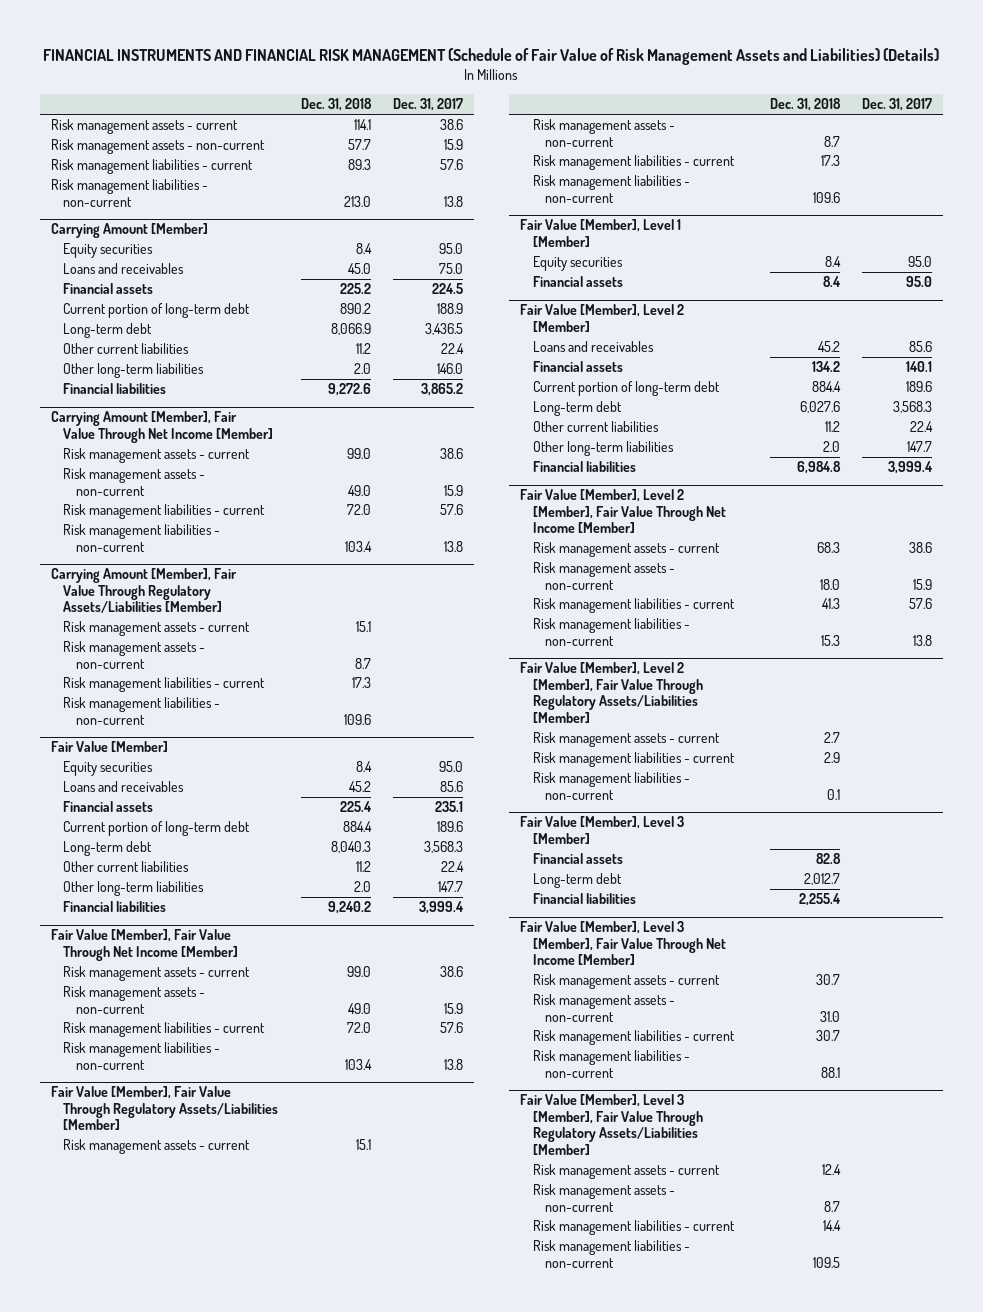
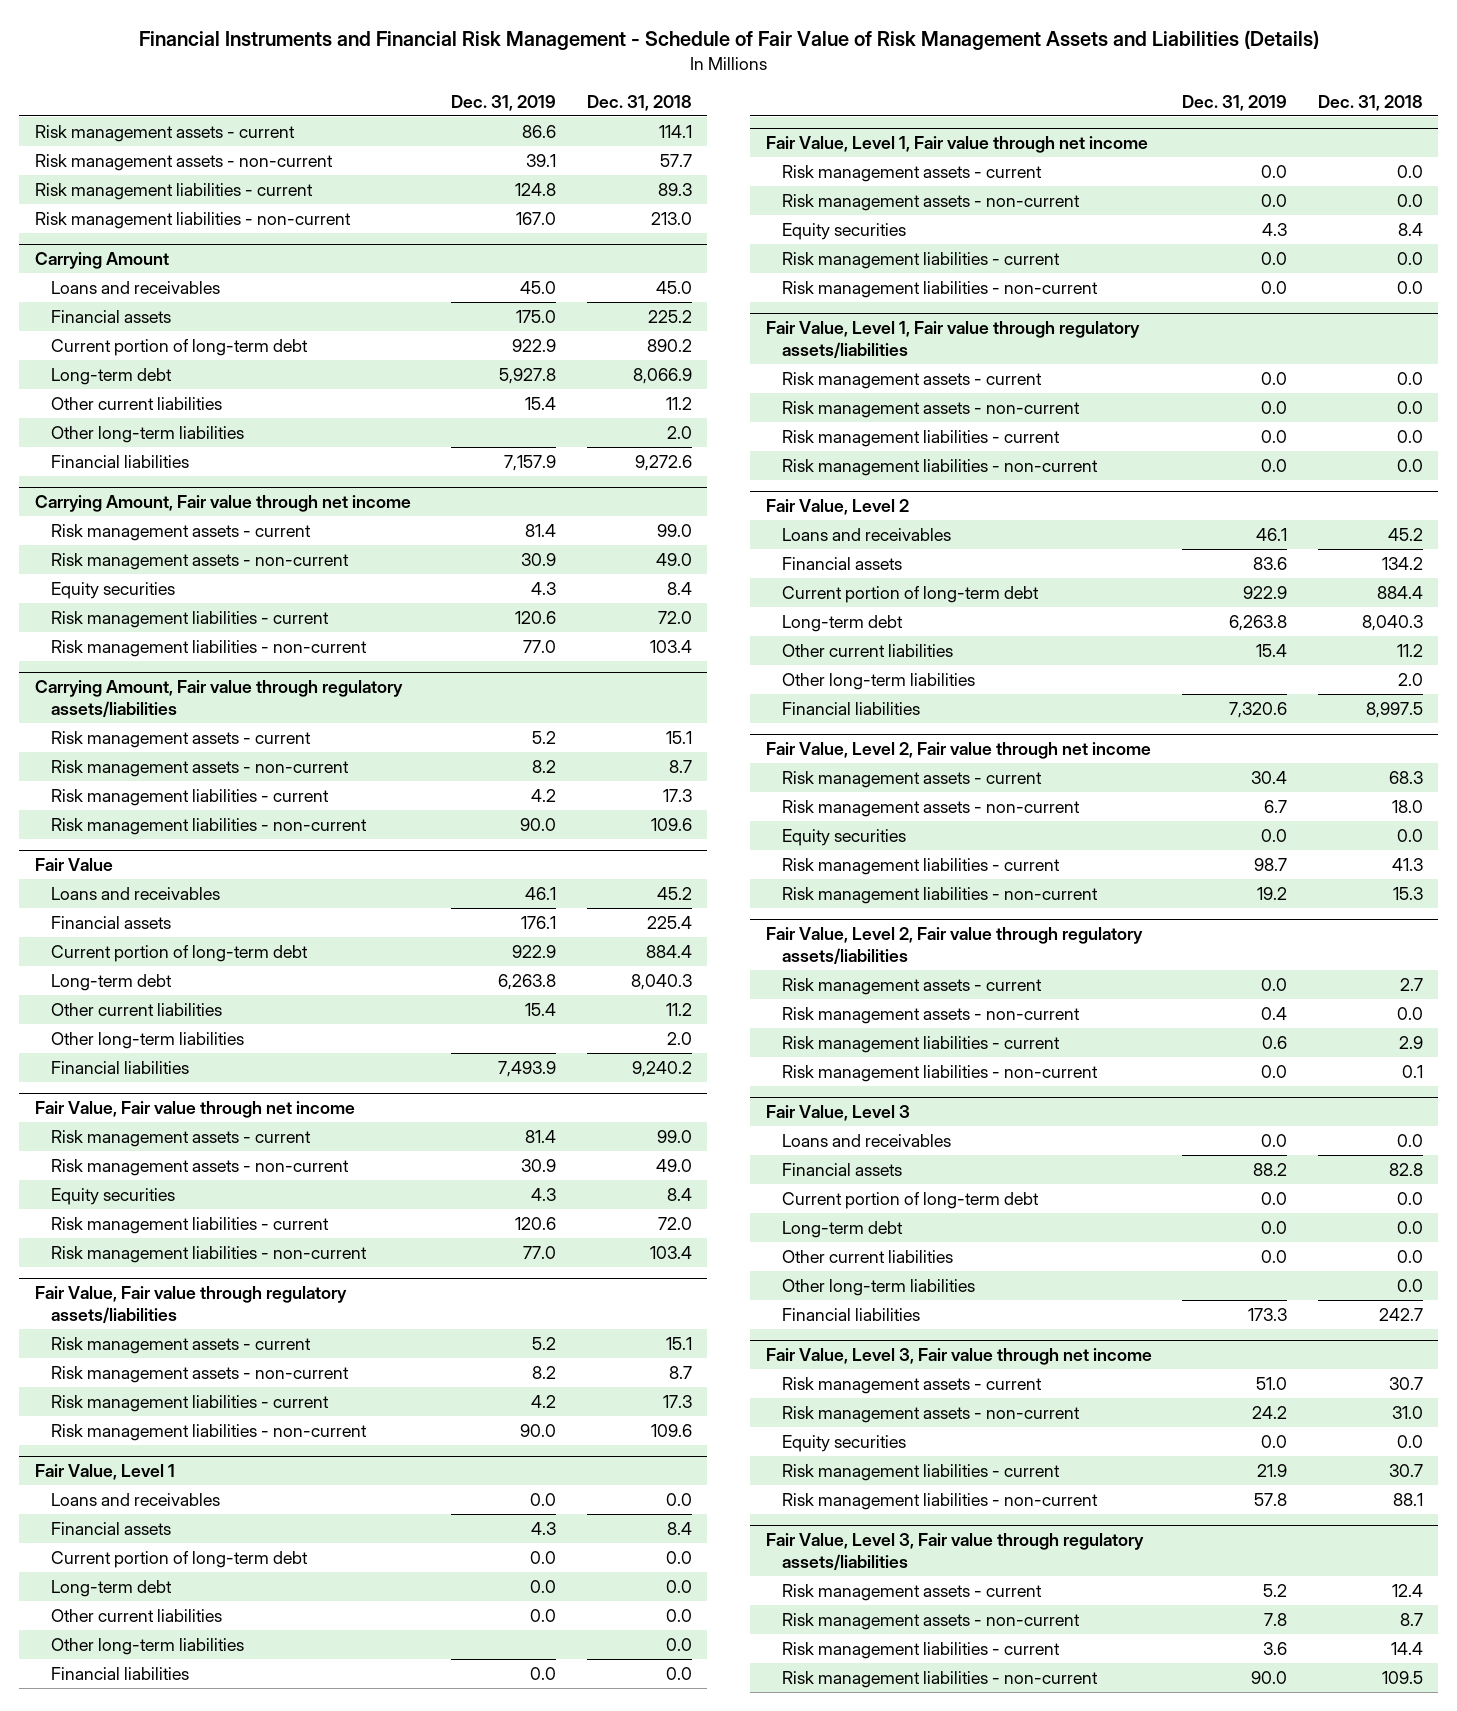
[43,48,940,66] FINANCIAL INSTRUMENTS AND FINANCIAL RISK MANAGEMENT (Schedule of Fair Value of Risk Management Assets and Liabilities) (Details) -> [138,30,1319,51] Financial Instruments and Financial Risk Management - Schedule of Fair Value of Risk Management Assets and Liabilities (Details)
[392,98,463,112] Dec. 31, 2017 -> none
none -> [451,94,557,111] Dec. 31, 2019
[63,243,154,259] Equity securities -> none
[50,223,208,239] Carrying Amount [Member] -> [34,251,169,269] Carrying Amount
[50,411,274,443] Carrying Amount [Member], Fair Value Through Net Income [Member] -> [34,494,411,512] Carrying Amount, Fair value through net income
none -> [51,581,176,599] Equity securities
[50,568,237,614] Carrying Amount [Member], Fair Value Through Regulatory Assets/Liabilities [Member] -> [34,679,403,717] Carrying Amount, Fair value through regulatory assets/liabilities
[63,761,154,777] Equity securities -> none
[50,741,168,753] Fair Value [Member] -> [34,857,113,871] Fair Value
[50,929,239,961] Fair Value [Member], Fair Value Through Net Income [Member] -> [34,1100,355,1118] Fair Value, Fair value through net income
none -> [51,1187,176,1205] Equity securities
[50,1086,279,1131] Fair Value [Member], Fair Value Through Regulatory Assets/Liabilities [Member] -> [34,1285,347,1323] Fair Value, Fair value through regulatory assets/liabilities
[532,256,623,272] Equity securities -> none
[519,219,681,247] Fair Value [Member], Level 1 [Member] -> [34,1463,175,1480] Fair Value, Level 1
none -> [51,1492,221,1506] Loans and receivables
none -> [51,1550,309,1568] Current portion of long-term debt
none -> [51,1579,173,1597] Long-term debt
none -> [51,1608,223,1622] Other current liabilities
none -> [51,1637,245,1655] Other long-term liabilities
none -> [51,1666,190,1680] Financial liabilities
none -> [765,135,1148,153] Fair Value, Level 1, Fair value through net income
none -> [782,164,1043,182] Risk management assets - current
none -> [782,193,1081,211] Risk management assets - non-current
none -> [782,222,907,240] Equity securities
none -> [782,251,1061,269] Risk management liabilities - current
none -> [782,280,1099,298] Risk management liabilities - non-current
none -> [765,320,1140,358] Fair Value, Level 1, Fair value through regulatory assets/liabilities
none -> [782,371,1043,389] Risk management assets - current
none -> [782,400,1081,418] Risk management assets - non-current
none -> [782,429,1061,447] Risk management liabilities - current
none -> [782,458,1099,476] Risk management liabilities - non-current
[519,304,684,332] Fair Value [Member], Level 2 [Member] -> [765,498,909,515] Fair Value, Level 2
[799,401,840,414] 6,027.6 -> [1361,614,1423,631] 8,040.3
[796,461,841,475] 6,984.8 -> [1365,701,1423,718] 8,997.5
[519,489,726,534] Fair Value [Member], Level 2 [Member], Fair Value Through Net Income [Member] -> [765,741,1151,759] Fair Value, Level 2, Fair value through net income
none -> [782,828,907,846] Equity securities
[519,662,703,723] Fair Value [Member], Level 2 [Member], Fair Value Through Regulatory Assets/Liabilities [Member] -> [765,926,1143,964] Fair Value, Level 2, Fair value through regulatory assets/liabilities
none -> [782,1006,1081,1024] Risk management assets - non-current
[519,816,684,844] Fair Value [Member], Level 3 [Member] -> [765,1104,910,1121] Fair Value, Level 3
none -> [782,1133,952,1147] Loans and receivables
none -> [782,1191,1040,1209] Current portion of long-term debt
[803,873,840,886] 2,012.7 -> [1396,1220,1423,1234] 0.0
none -> [782,1249,954,1263] Other current liabilities
none -> [782,1278,976,1296] Other long-term liabilities
[798,893,841,907] 2,255.4 -> [1378,1307,1423,1321] 242.7
[519,921,726,966] Fair Value [Member], Level 3 [Member], Fair Value Through Net Income [Member] -> [765,1347,1152,1365] Fair Value, Level 3, Fair value through net income
none -> [782,1434,907,1452] Equity securities
[519,1094,703,1155] Fair Value [Member], Level 3 [Member], Fair Value Through Regulatory Assets/Liabilities [Member] -> [765,1532,1144,1570] Fair Value, Level 3, Fair value through regulatory assets/liabilities

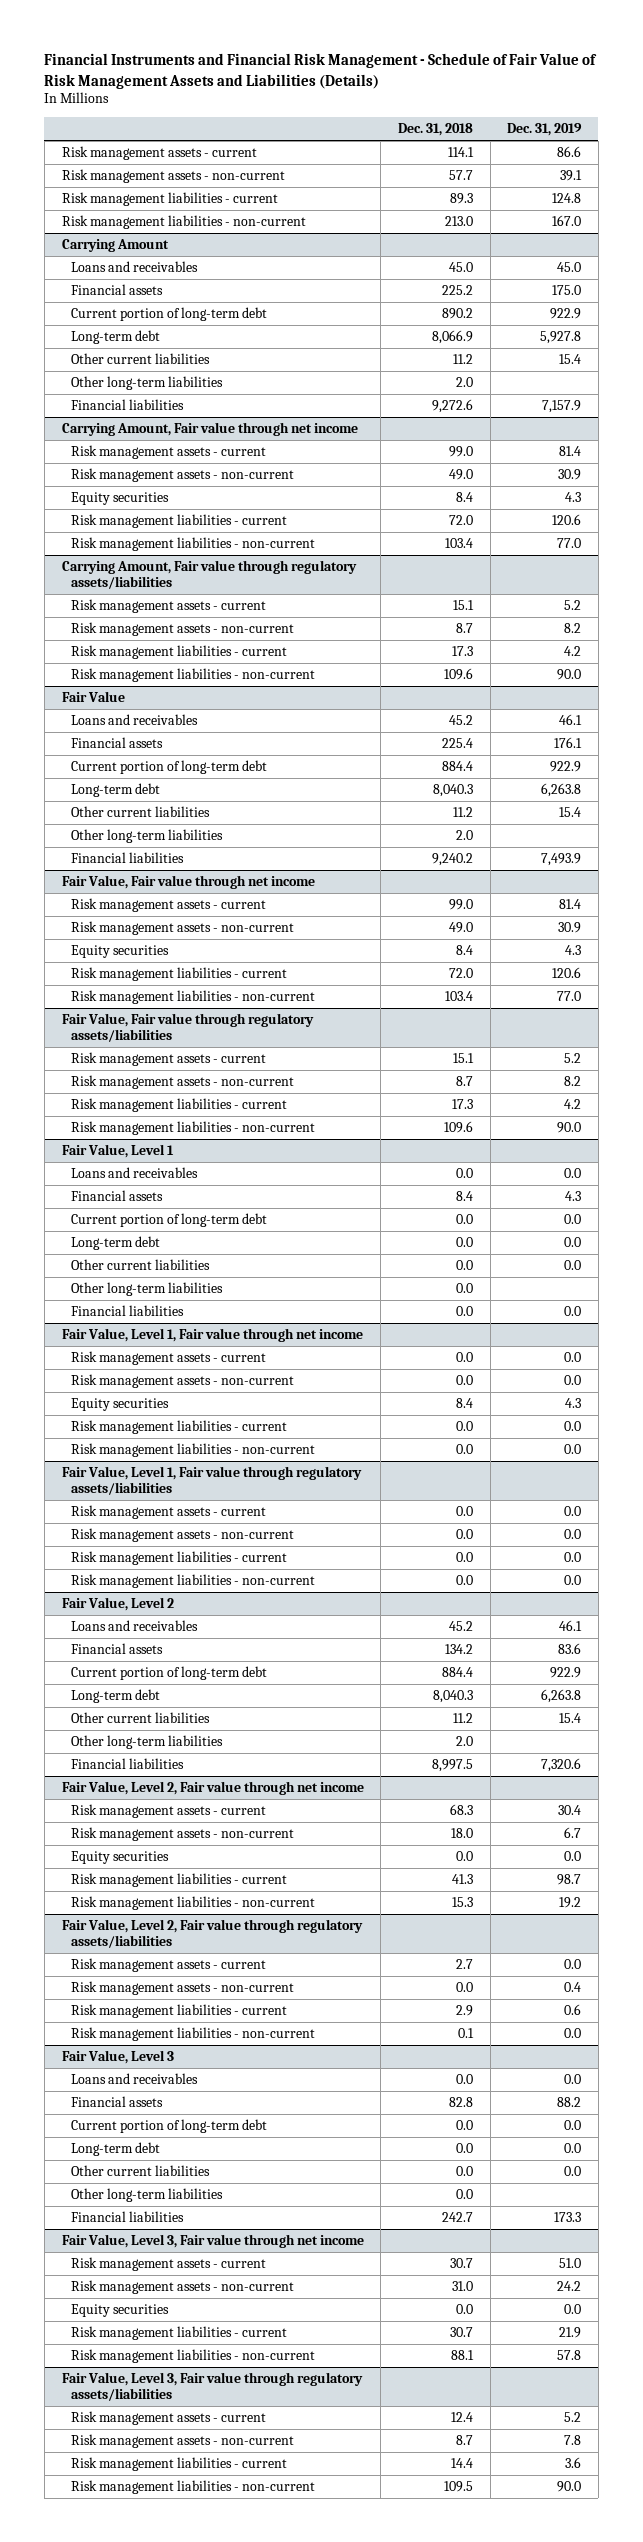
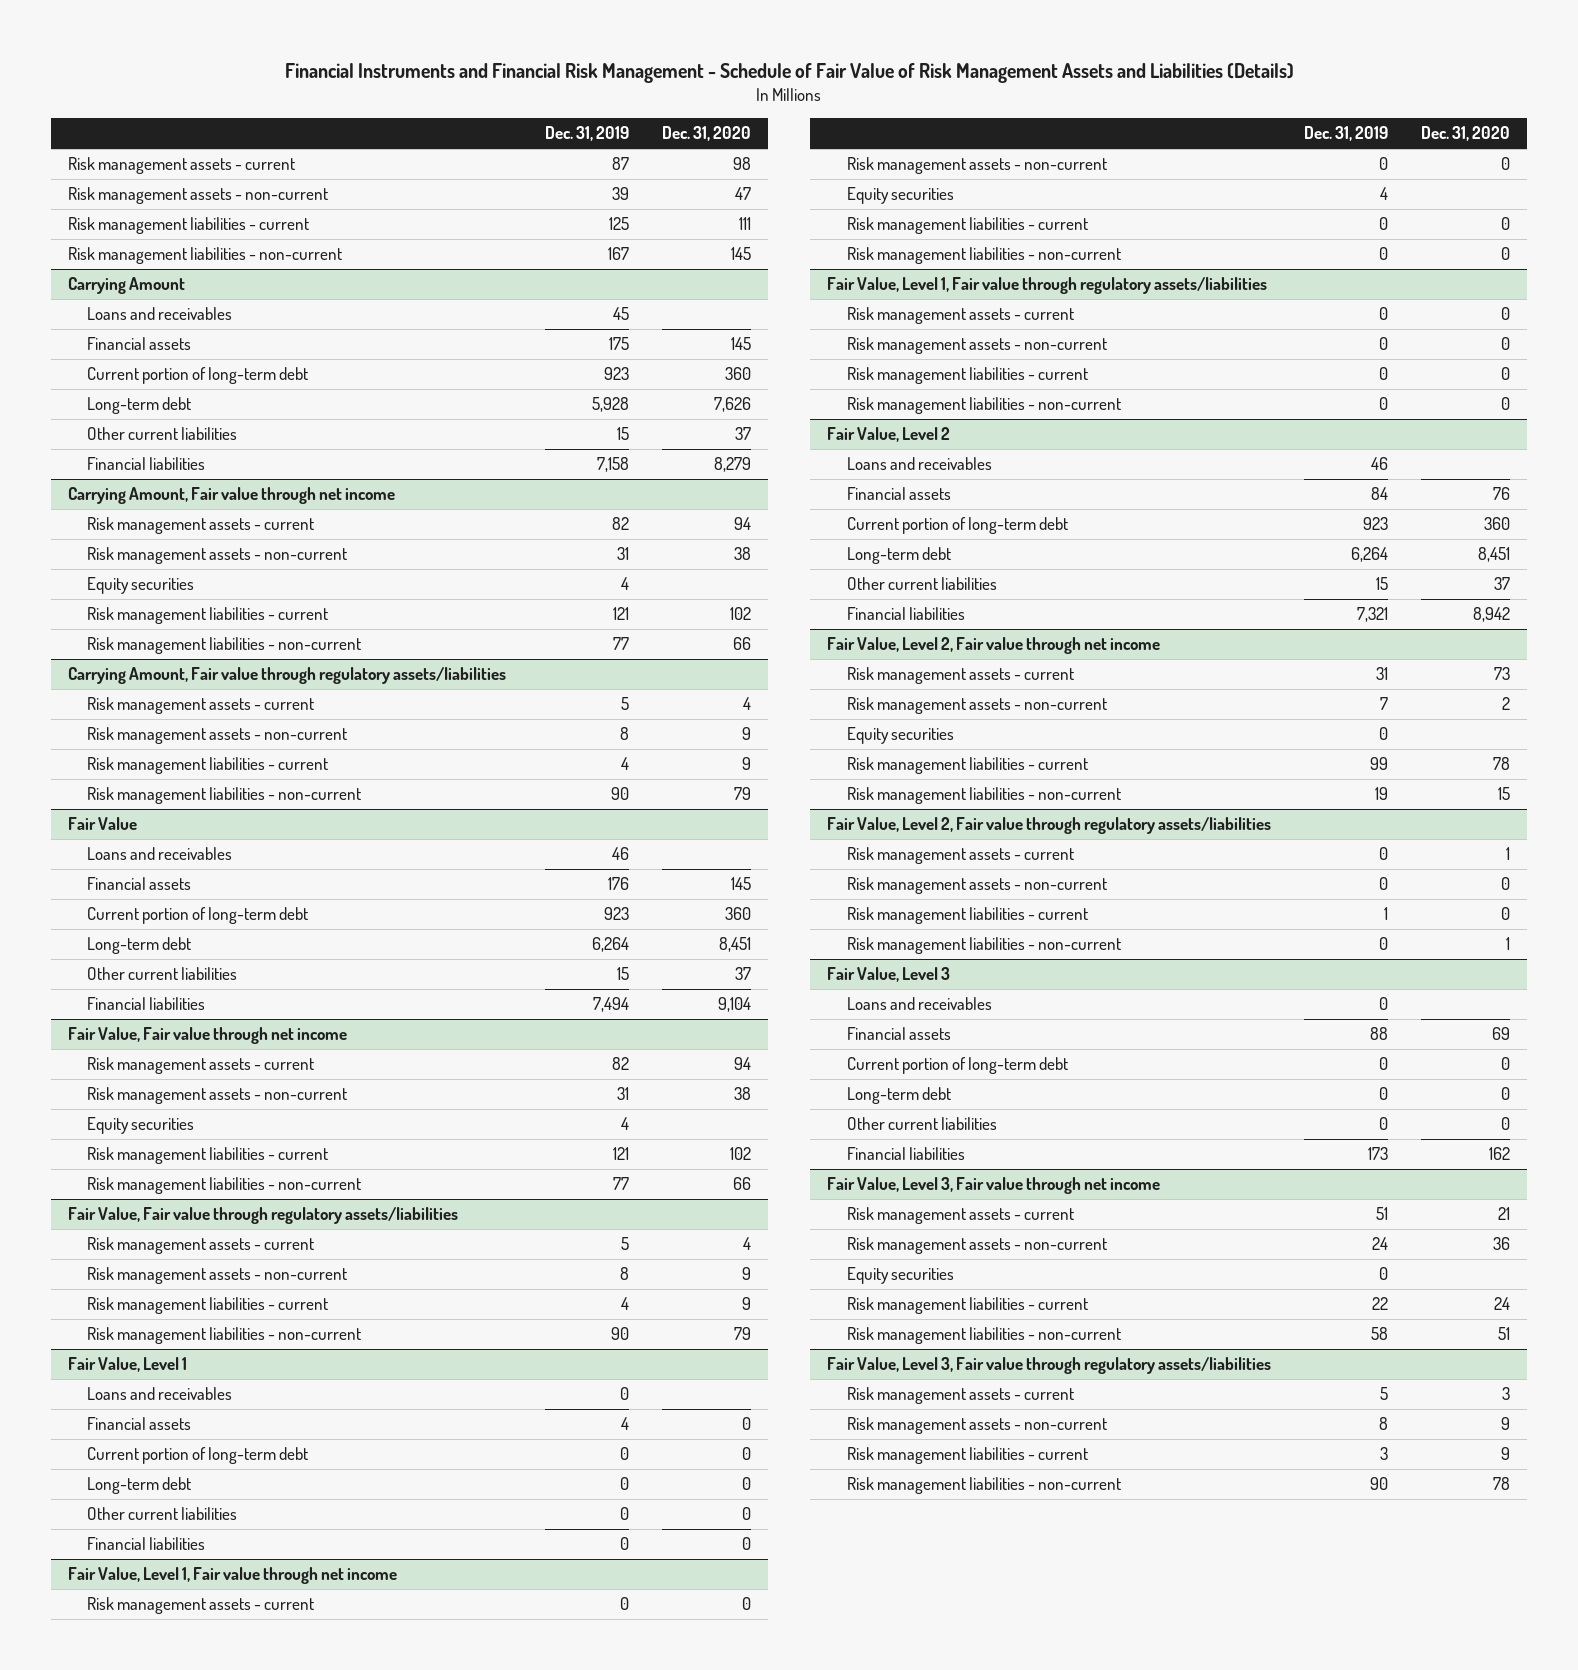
[397,122,473,136] Dec. 31, 2018 -> none
none -> [662,126,752,142] Dec. 31, 2020
[557,146,582,158] 86.6 -> [612,157,630,171] 87
[560,170,583,182] 39.1 -> [612,187,630,201] 39
[552,193,582,204] 124.8 -> [609,217,630,231] 125
[552,215,582,227] 167.0 -> [608,247,630,261] 167
[71,376,224,391] Other long-term liabilities -> none
[557,262,582,273] 45.0 -> [613,307,630,321] 45
[552,285,582,296] 175.0 -> [609,337,630,351] 175
[550,308,582,320] 922.9 -> [604,367,630,381] 923
[540,331,582,345] 5,927.8 -> [592,397,630,413] 5,928
[559,354,582,365] 15.4 -> [617,427,630,441] 15
[542,400,582,414] 7,157.9 -> [597,457,630,473] 7,158
[559,446,582,457] 81.4 -> [612,517,630,531] 82
[558,469,582,481] 30.9 -> [617,547,630,561] 31
[565,492,582,503] 4.3 -> [621,577,630,591] 4
[552,514,582,526] 120.6 -> [613,607,630,621] 121
[557,538,582,549] 77.0 -> [613,637,630,651] 77
[564,600,582,611] 5.2 -> [621,697,630,711] 5
[564,623,582,634] 8.2 -> [620,727,630,741] 8
[564,646,582,657] 4.2 -> [621,757,630,771] 4
[557,669,582,681] 90.0 -> [611,787,630,801] 90
[71,829,224,844] Other long-term liabilities -> none
[559,714,583,726] 46.1 -> [612,847,630,861] 46
[554,737,583,749] 176.1 -> [608,877,630,891] 176
[550,761,582,773] 922.9 -> [604,907,630,921] 923
[541,783,582,798] 6,263.8 -> [592,937,630,953] 6,264
[559,807,582,818] 15.4 -> [617,967,630,981] 15
[541,853,582,867] 7,493.9 -> [593,997,630,1013] 7,494
[559,899,582,910] 81.4 -> [612,1057,630,1071] 82
[558,922,582,934] 30.9 -> [617,1087,630,1101] 31
[565,945,582,956] 4.3 -> [621,1117,630,1131] 4
[552,967,582,979] 120.6 -> [613,1147,630,1161] 121
[557,991,582,1002] 77.0 -> [613,1177,630,1191] 77
[564,1053,582,1064] 5.2 -> [621,1237,630,1251] 5
[564,1076,582,1087] 8.2 -> [620,1267,630,1281] 8
[564,1099,582,1110] 4.2 -> [621,1297,630,1311] 4
[557,1122,582,1134] 90.0 -> [611,1327,630,1341] 90
[71,1282,224,1297] Other long-term liabilities -> none
[564,1168,582,1179] 0.0 -> [620,1387,630,1401] 0
[565,1191,582,1202] 4.3 -> [621,1417,630,1431] 4
[564,1214,582,1225] 0.0 -> [620,1447,630,1461] 0
[564,1237,582,1248] 0.0 -> [620,1477,630,1491] 0
[564,1260,582,1271] 0.0 -> [620,1507,630,1521] 0
[564,1306,582,1317] 0.0 -> [620,1537,630,1551] 0
[564,1352,582,1363] 0.0 -> [620,1597,630,1611] 0
[564,1375,582,1386] 0.0 -> [1379,157,1389,171] 0
[565,1398,582,1409] 4.3 -> [1380,187,1389,201] 4
[564,1421,582,1432] 0.0 -> [1379,217,1389,231] 0
[564,1444,582,1455] 0.0 -> [1379,247,1389,261] 0
[564,1506,582,1517] 0.0 -> [1379,307,1389,321] 0
[564,1529,582,1540] 0.0 -> [1379,337,1389,351] 0
[564,1552,582,1563] 0.0 -> [1379,367,1389,381] 0
[564,1575,582,1586] 0.0 -> [1379,397,1389,411] 0
[71,1735,224,1750] Other long-term liabilities -> none
[559,1620,583,1632] 46.1 -> [1371,457,1389,471] 46
[558,1643,582,1655] 83.6 -> [1371,487,1389,501] 84
[550,1667,582,1679] 922.9 -> [1363,517,1389,531] 923
[541,1689,582,1704] 6,263.8 -> [1351,547,1389,563] 6,264
[559,1713,582,1724] 15.4 -> [1376,577,1389,591] 15
[541,1758,582,1773] 7,320.6 -> [1357,607,1389,623] 7,321
[558,1805,582,1816] 30.4 -> [1376,667,1389,681] 31
[564,1827,582,1839] 6.7 -> [1380,697,1389,711] 7
[564,1851,582,1862] 0.0 -> [1379,727,1389,741] 0
[557,1874,582,1886] 98.7 -> [1370,757,1389,771] 99
[559,1897,582,1909] 19.2 -> [1375,787,1389,801] 19
[564,1959,582,1970] 0.0 -> [1379,847,1389,861] 0
[564,1982,582,1993] 0.4 -> [1379,877,1389,891] 0
[564,2004,582,2016] 0.6 -> [1384,907,1389,921] 1
[564,2028,582,2039] 0.0 -> [1379,937,1389,951] 0
[71,2188,224,2203] Other long-term liabilities -> none
[564,2074,582,2085] 0.0 -> [1379,997,1389,1011] 0
[557,2097,582,2108] 88.2 -> [1370,1027,1389,1041] 88
[564,2120,582,2131] 0.0 -> [1379,1057,1389,1071] 0
[564,2143,582,2154] 0.0 -> [1379,1087,1389,1101] 0
[564,2166,582,2177] 0.0 -> [1379,1117,1389,1131] 0
[554,2212,582,2223] 173.3 -> [1368,1147,1389,1161] 173
[559,2258,582,2269] 51.0 -> [1376,1207,1389,1221] 51
[557,2281,582,2292] 24.2 -> [1372,1237,1389,1251] 24
[564,2304,582,2315] 0.0 -> [1379,1267,1389,1281] 0
[559,2327,582,2339] 21.9 -> [1372,1297,1389,1311] 22
[557,2350,582,2361] 57.8 -> [1371,1327,1389,1341] 58
[564,2412,582,2423] 5.2 -> [1380,1387,1389,1401] 5
[564,2435,582,2446] 7.8 -> [1379,1417,1389,1431] 8
[565,2457,582,2469] 3.6 -> [1380,1447,1389,1461] 3
[557,2481,582,2493] 90.0 -> [1370,1477,1389,1491] 90

